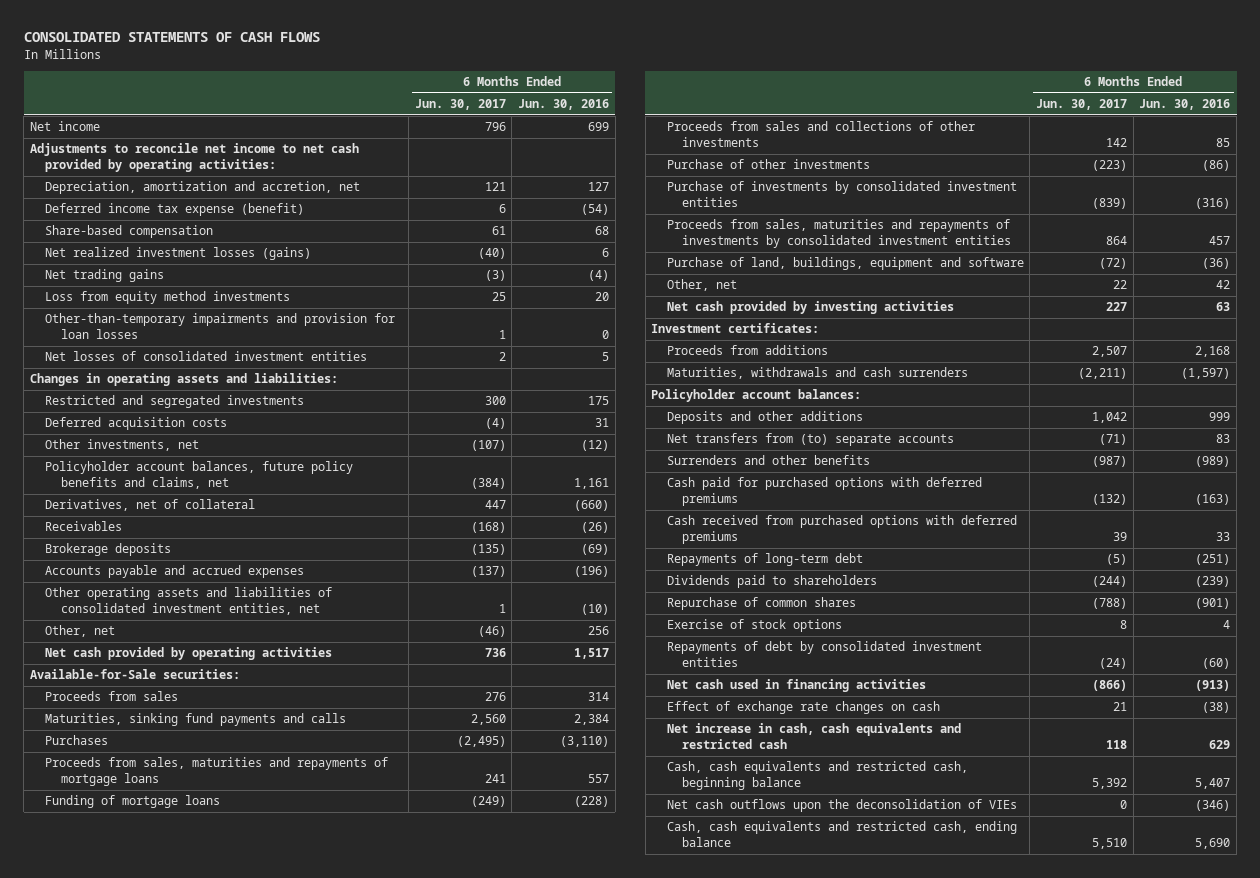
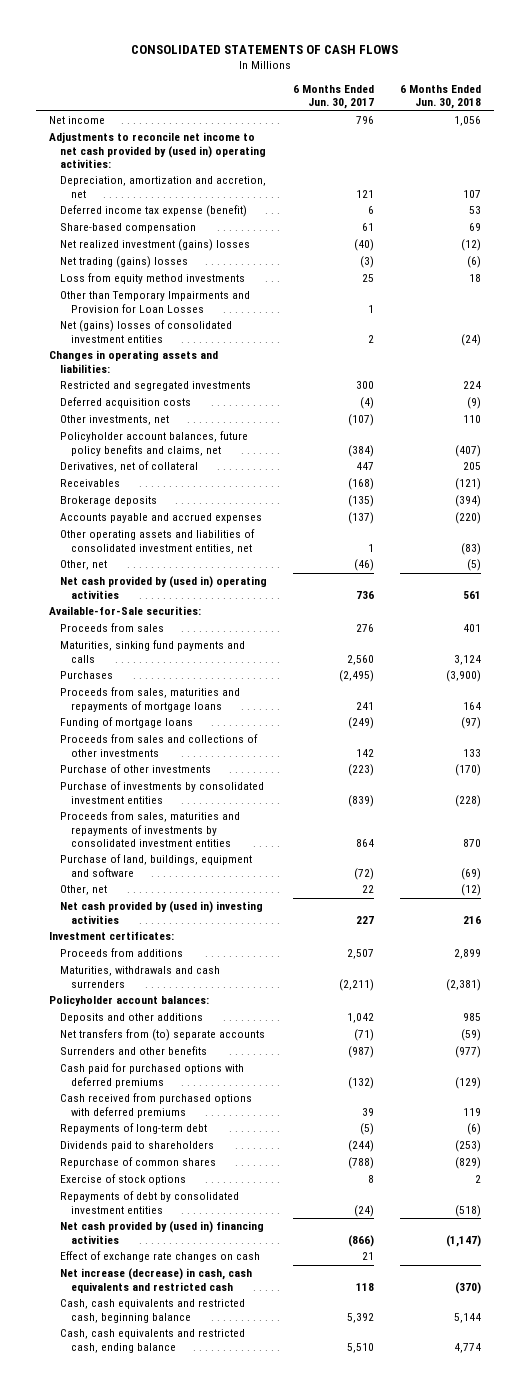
[518,99,610,111] Jun. 30, 2016 -> none
none -> [399,84,481,110] 6 Months Ended Jun. 30, 2018
[29,143,359,172] Adjustments to reconcile net income to net cash provided by operating activities: -> [49,132,267,168] Adjustments to reconcile net income to net cash provided by (used in) operating activities:
[45,247,312,261] Net realized investment losses (gains) -> [60,239,251,252] Net realized investment (gains) losses
[45,269,165,283] Net trading gains -> [60,256,189,269] Net trading (gains) losses
[45,313,396,339] Other-than-temporary impairments and provision for loan losses -> [60,291,251,313] Other than Temporary Impairments and Provision for Loan Losses
[45,351,368,362] Net losses of consolidated investment entities -> [60,320,233,343] Net (gains) losses of consolidated investment entities
[45,647,333,661] Net cash provided by operating activities -> [60,576,268,599] Net cash provided by (used in) operating activities
[666,301,954,315] Net cash provided by investing activities -> [60,901,264,924] Net cash provided by (used in) investing activities
[666,679,926,693] Net cash used in financing activities -> [60,1221,265,1244] Net cash provided by (used in) financing activities
[666,723,961,749] Net increase in cash, cash equivalents and restricted cash -> [60,1268,253,1293] Net increase (decrease) in cash, cash equivalents and restricted cash
[666,799,1017,813] Net cash outflows upon the deconsolidation of VIEs -> none

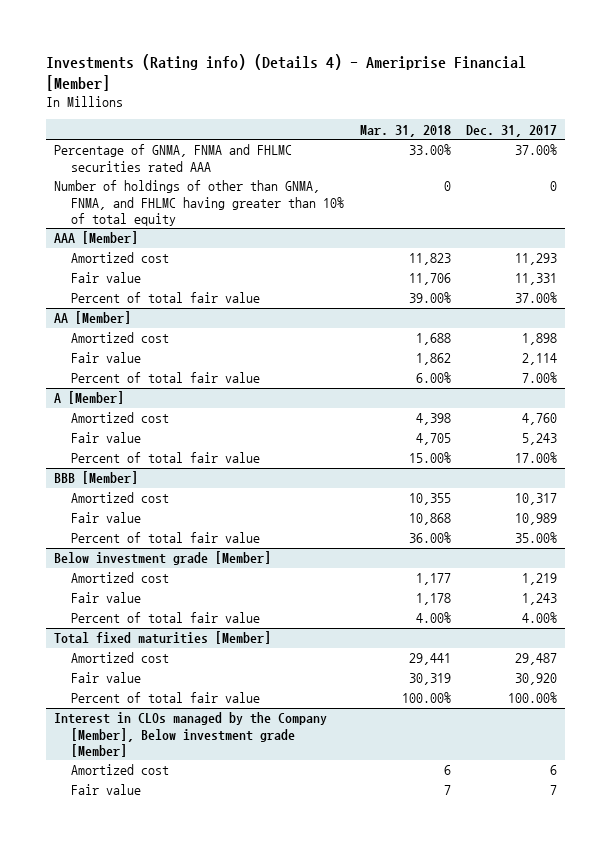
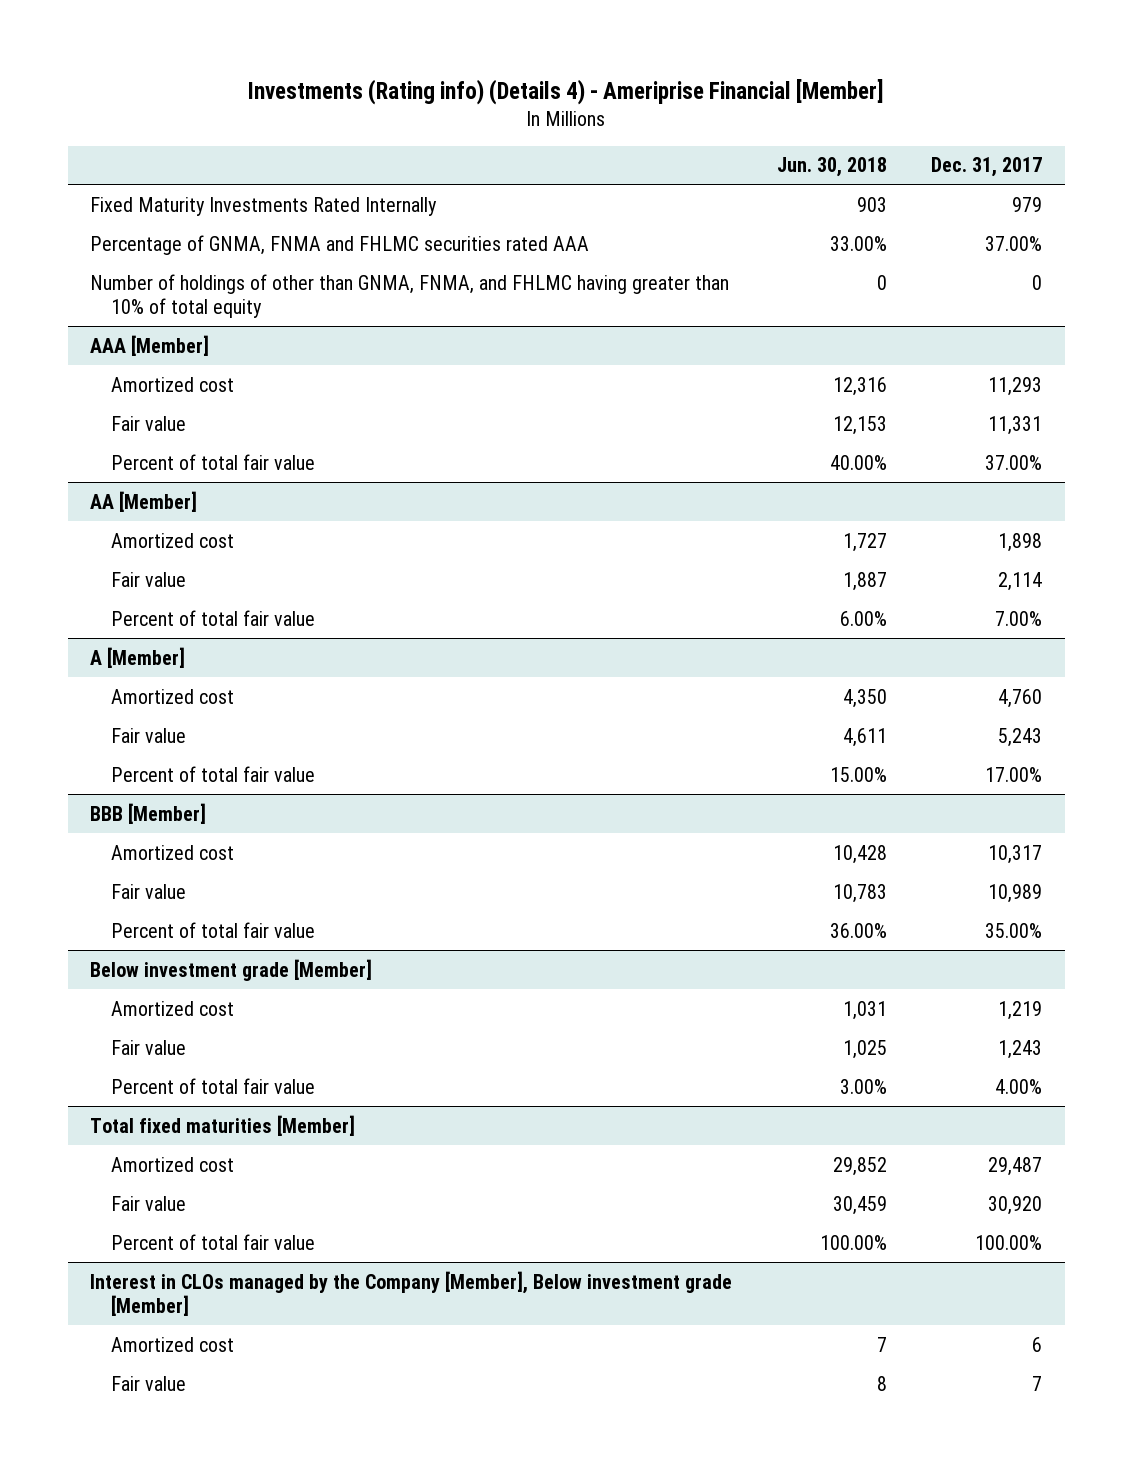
[359,124,451,137] Mar. 31, 2018 -> none
none -> [776,157,887,178] Jun. 30, 2018
none -> [89,196,437,216] Fixed Maturity Investments Rated Internally

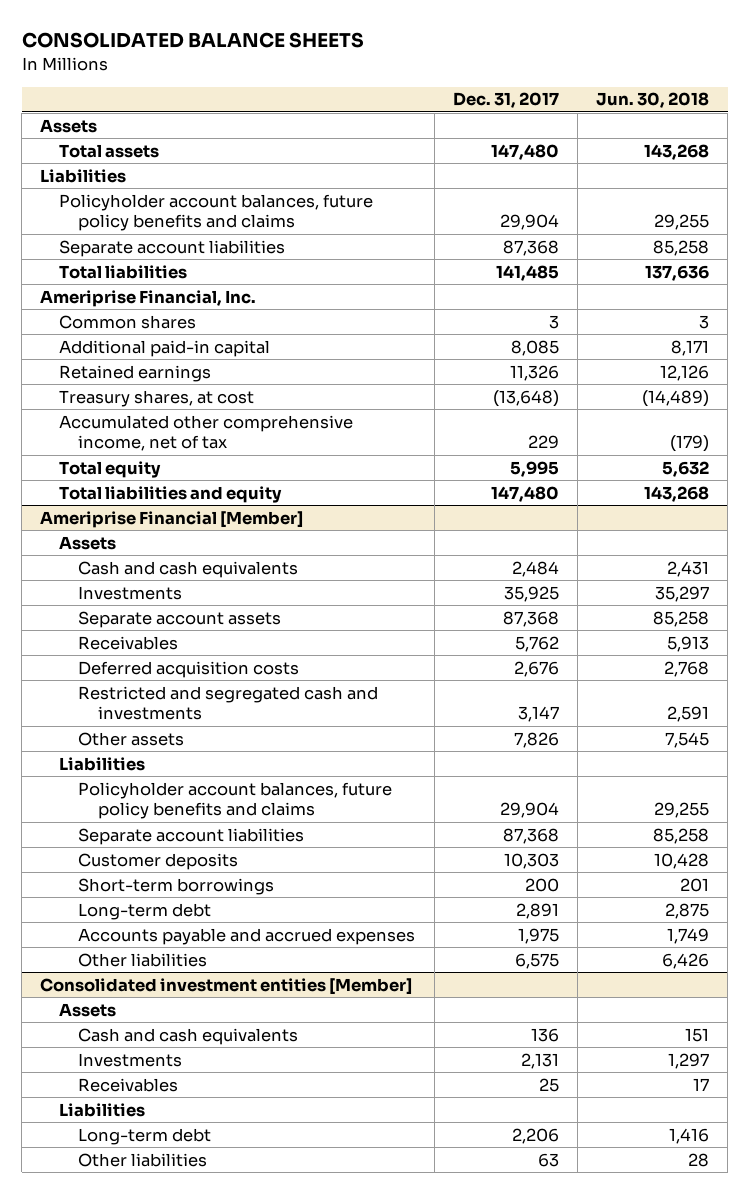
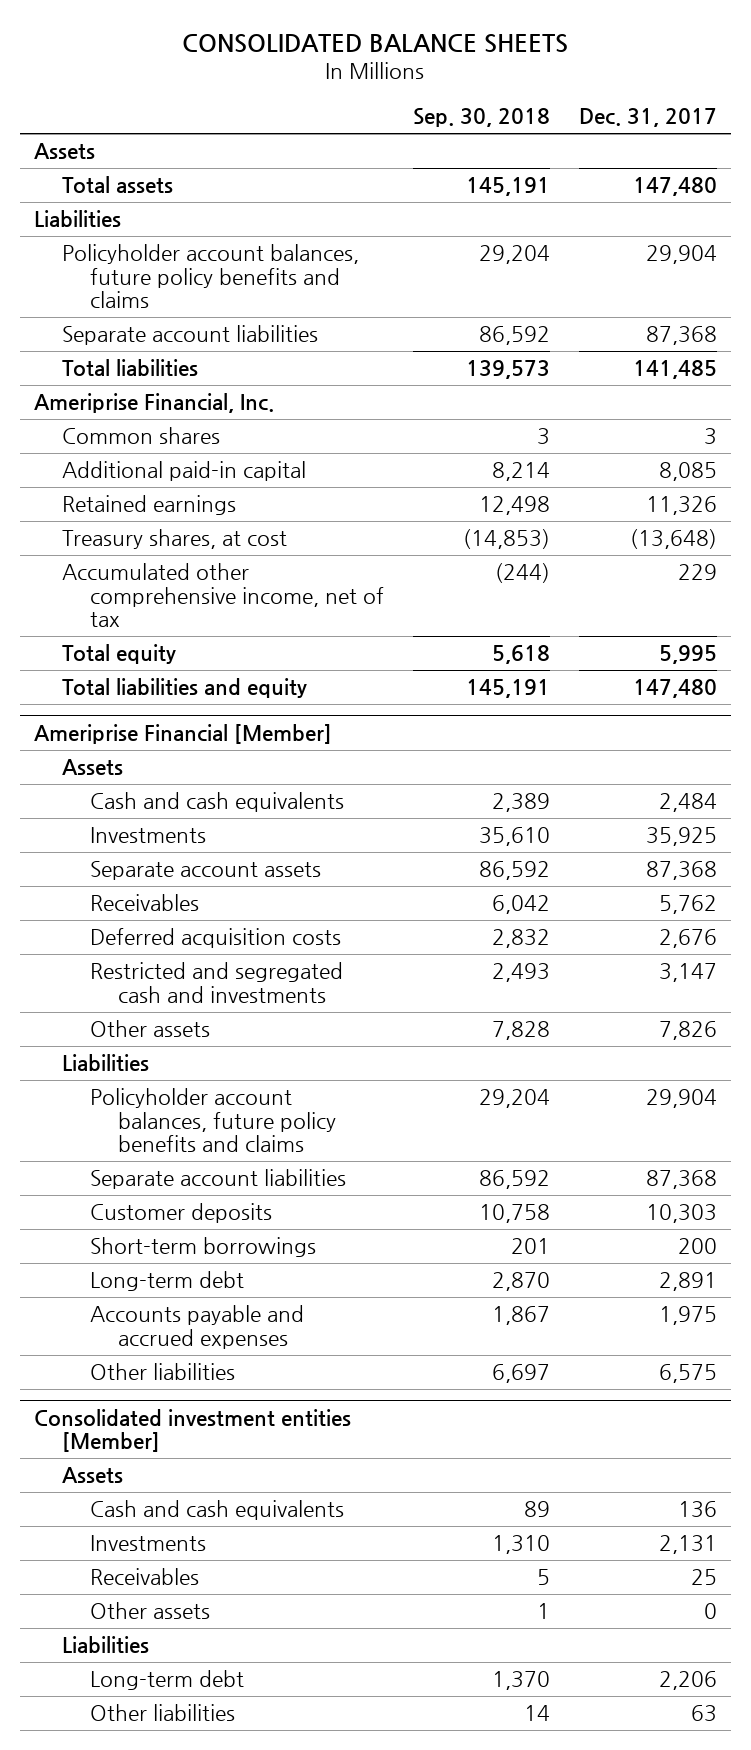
[596,92,710,109] Jun. 30, 2018 -> none
none -> [412,107,550,127] Sep. 30, 2018
none -> [90,1602,211,1620] Other assets

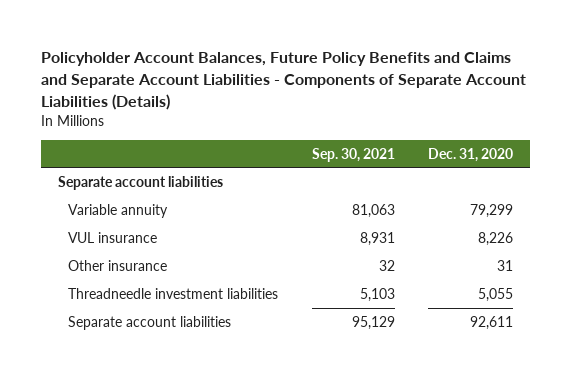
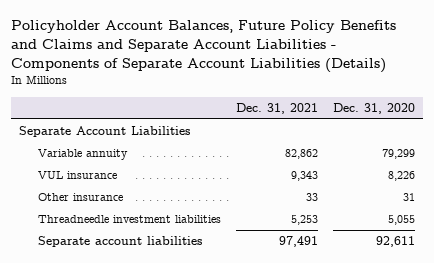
[311,147,395,162] Sep. 30, 2021 -> none
none -> [236,102,319,114] Dec. 31, 2021
[57,175,223,190] Separate account liabilities -> [18,126,190,138] Separate Account Liabilities

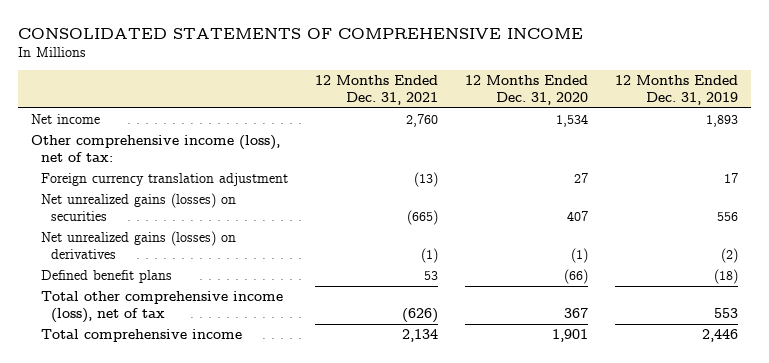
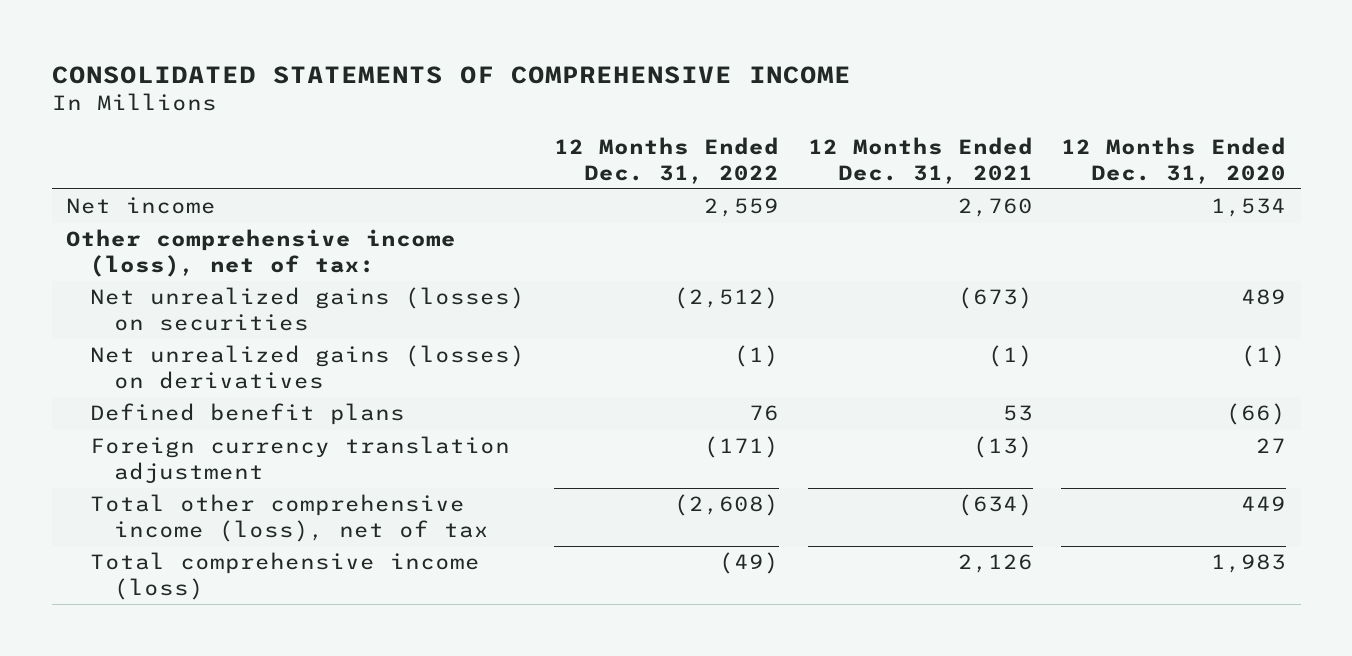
[614,74,738,106] 12 Months Ended Dec. 31, 2019 -> none
none -> [553,137,779,184] 12 Months Ended Dec. 31, 2022
[407,210,439,226] (665) -> [957,287,1033,310] (673)
[567,211,589,222] 407 -> [1241,289,1287,306] 489
[41,172,289,186] Foreign currency translation adjustment -> [90,436,511,484] Foreign currency translation adjustment
[402,308,439,324] (626) -> [957,494,1033,517] (634)
[564,308,589,319] 367 -> [1241,496,1287,512] 449
[41,328,243,342] Total comprehensive income -> [90,552,481,601] Total comprehensive income (loss)
[402,328,439,342] 2,134 -> [957,554,1033,574] 2,126
[552,328,589,342] 1,901 -> [1211,554,1287,574] 1,983

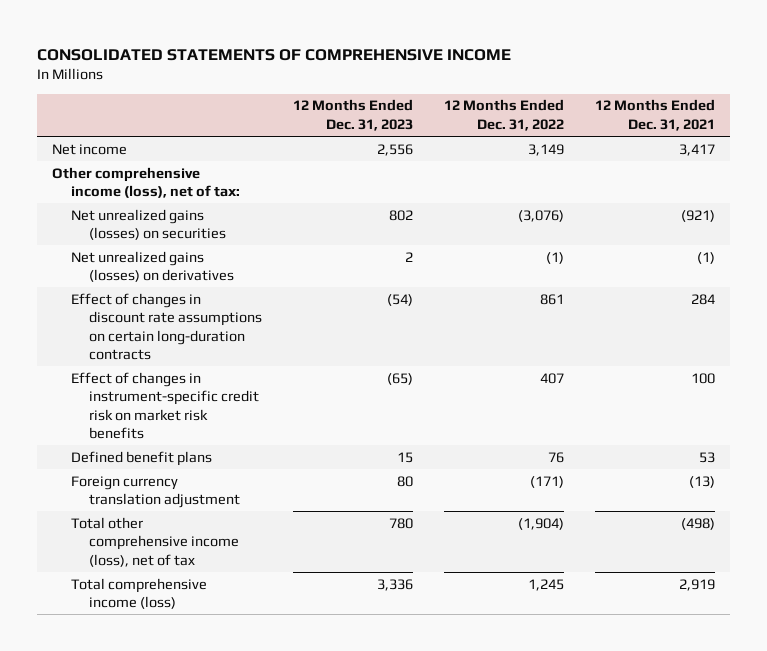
[1061,137,1287,184] 12 Months Ended Dec. 31, 2020 -> none
none -> [292,99,413,131] 12 Months Ended Dec. 31, 2023
[703,198,779,218] 2,559 -> [527,143,564,156] 3,149
[957,198,1033,218] 2,760 -> [678,143,715,156] 3,417
[673,287,779,310] (2,512) -> [517,209,564,222] (3,076)
[957,287,1033,310] (673) -> [680,209,715,222] (921)
none -> [70,292,262,360] Effect of changes in discount rate assumptions on certain long-duration contracts
none -> [70,371,259,439] Effect of changes in instrument-specific credit risk on market risk benefits
[673,494,779,517] (2,608) -> [517,517,564,530] (1,904)
[957,494,1033,517] (634) -> [680,517,715,530] (498)
[718,552,779,575] (49) -> [527,578,564,591] 1,245
[957,554,1033,574] 2,126 -> [678,578,715,591] 2,919

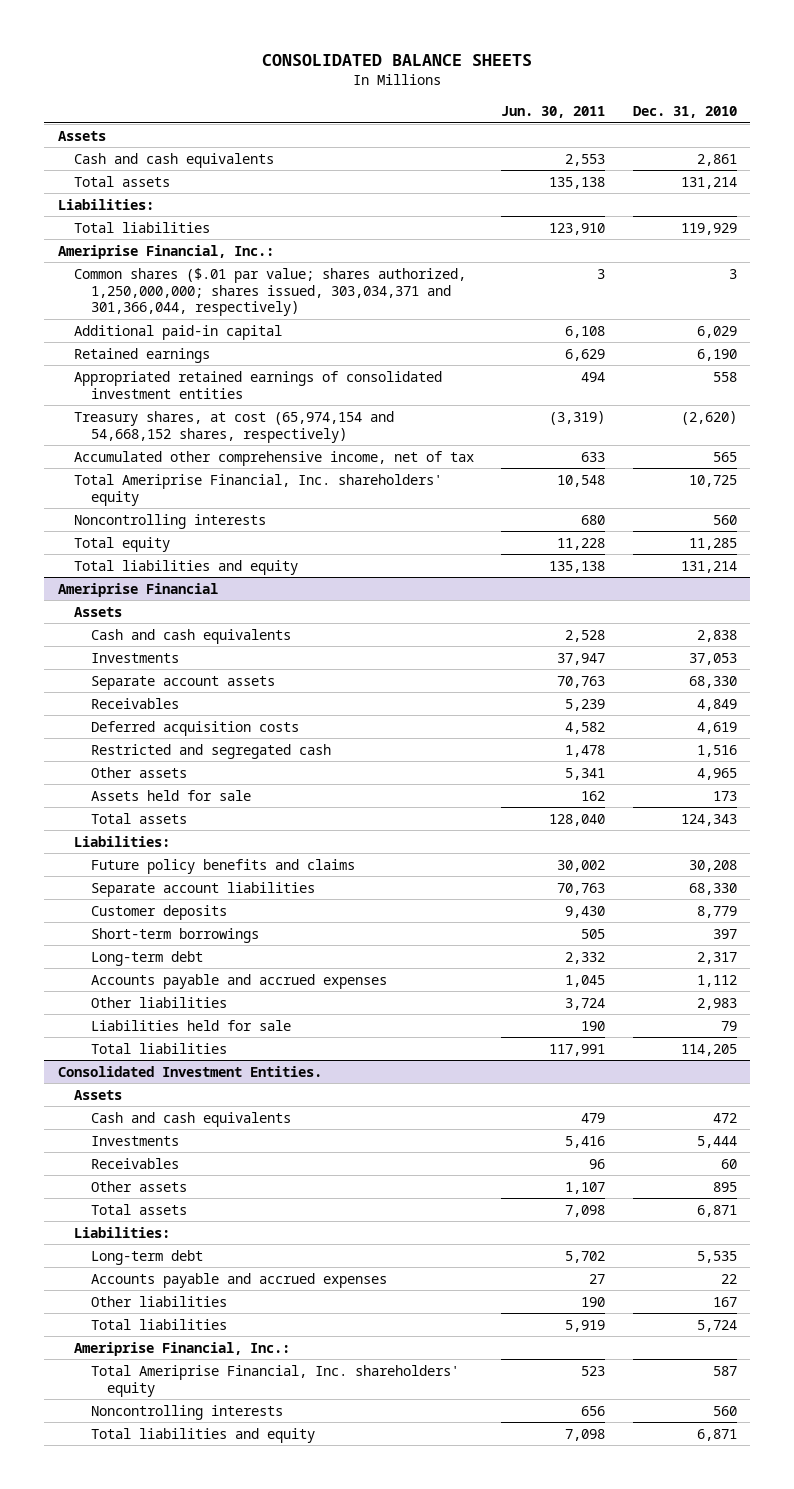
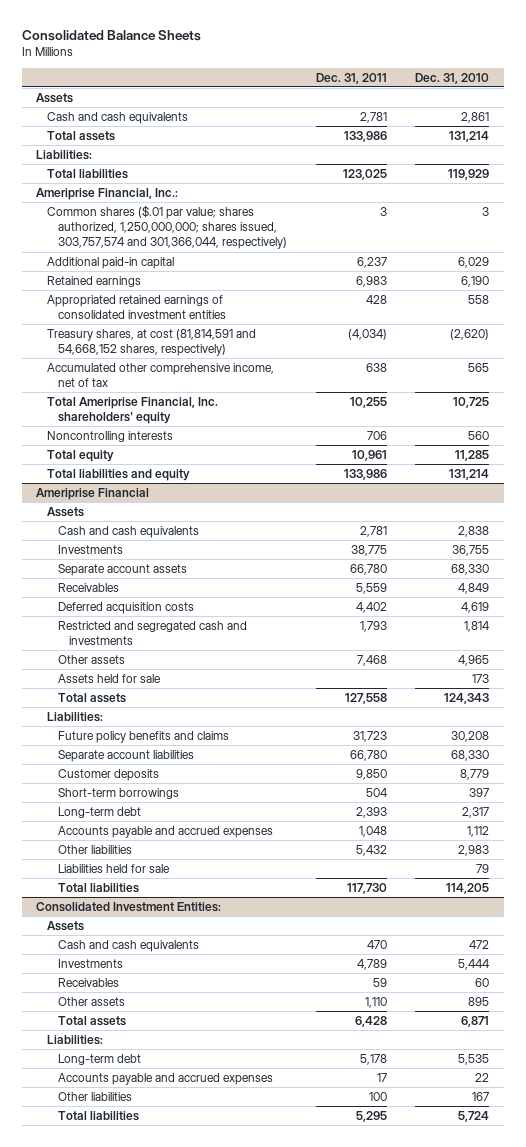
[262,53,533,66] CONSOLIDATED BALANCE SHEETS -> [21,30,201,42] Consolidated Balance Sheets
[501,105,606,118] Jun. 30, 2011 -> none
none -> [315,72,387,84] Dec. 31, 2011
[74,267,467,317] Common shares ($.01 par value; shares authorized, 1,250,000,000; shares issued, 303,034,371 and 301,366,044, respectively) -> [47,204,287,250] Common shares ($.01 par value; shares authorized, 1,250,000,000; shares issued, 303,757,574 and 301,366,044, respectively)
[74,410,395,443] Treasury shares, at cost (65,974,154 and 54,668,152 shares, respectively) -> [47,328,257,357] Treasury shares, at cost (81,814,591 and 54,668,152 shares, respectively)
[688,652,737,665] 37,053 -> [452,544,490,556] 36,755
[90,743,331,759] Restricted and segregated cash -> [57,620,247,646] Restricted and segregated cash and investments
[696,744,737,757] 1,516 -> [464,620,491,632] 1,814
[57,1065,322,1077] Consolidated Investment Entities. -> [36,901,222,912] Consolidated Investment Entities:
[74,1341,291,1356] Ameriprise Financial, Inc.: -> none
[90,1364,459,1397] Total Ameriprise Financial, Inc. shareholders' equity -> none
[90,1404,283,1420] Noncontrolling interests -> none
[90,1427,315,1443] Total liabilities and equity -> none

